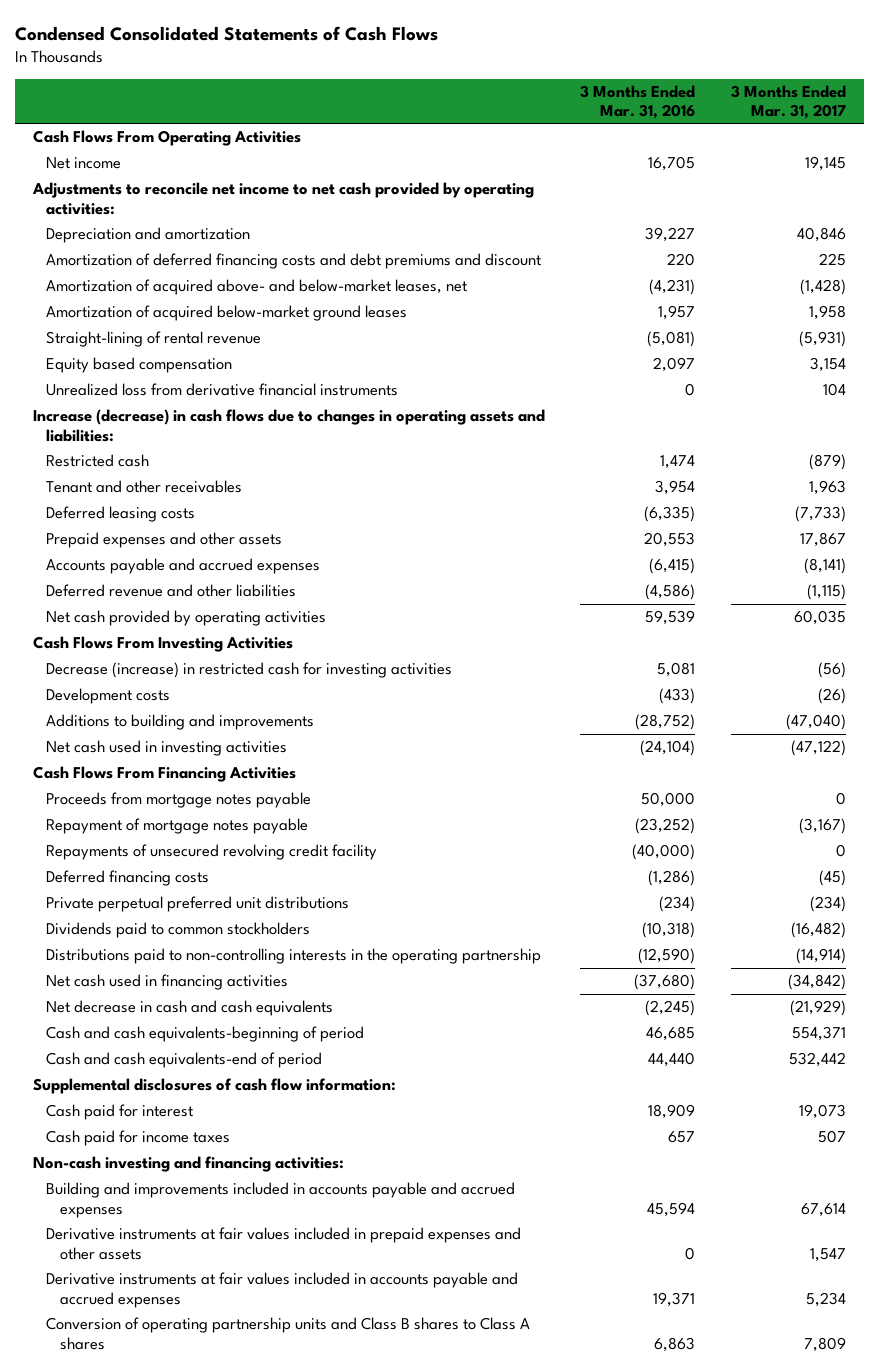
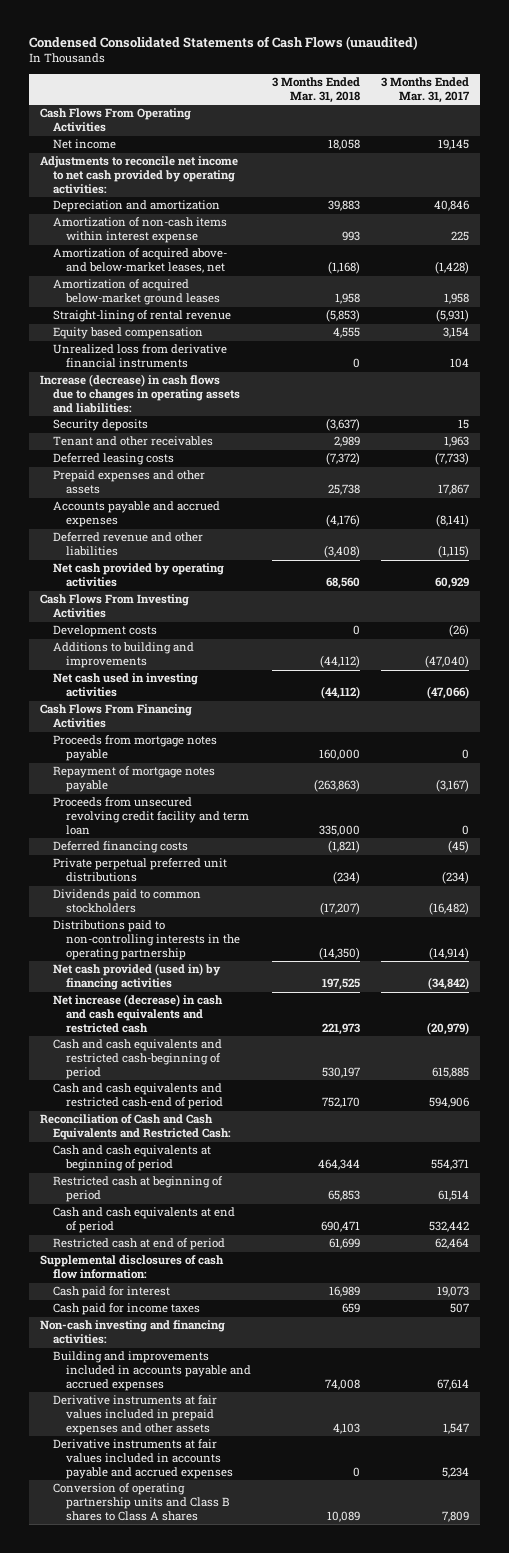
[14,26,438,42] Condensed Consolidated Statements of Cash Flows -> [29,36,419,51] Condensed Consolidated Statements of Cash Flows (unaudited)
[580,84,696,120] 3 Months Ended Mar. 31, 2016 -> none
none -> [271,77,360,103] 3 Months Ended Mar. 31, 2018
[46,253,542,270] Amortization of deferred financing costs and debt premiums and discount -> [52,217,227,244] Amortization of non-cash items within interest expense
[46,454,150,468] Restricted cash -> none
none -> [52,419,148,432] Security deposits
[794,610,847,626] 60,035 -> [434,577,469,590] 60,929
[46,662,453,679] Decrease (increase) in restricted cash for investing activities -> none
[791,740,847,757] (47,122) -> [426,686,469,700] (47,066)
[46,844,378,861] Repayments of unsecured revolving credit facility -> none
none -> [52,797,249,836] Proceeds from unsecured revolving credit facility and term loan
[46,974,289,991] Net cash used in financing activities -> [52,963,221,991] Net cash provided (used in) by financing activities
[46,1000,334,1017] Net decrease in cash and cash equivalents -> [52,994,223,1034] Net increase (decrease) in cash and cash equivalents and restricted cash
[790,1000,847,1017] (21,929) -> [426,1022,469,1036] (20,979)
none -> [52,1039,222,1080] Cash and cash equivalents and restricted cash-beginning of period
none -> [52,1083,223,1110] Cash and cash equivalents and restricted cash-end of period
none -> [39,1114,231,1141] Reconciliation of Cash and Cash Equivalents and Restricted Cash:
[46,1026,365,1043] Cash and cash equivalents-beginning of period -> [52,1145,211,1172] Cash and cash equivalents at beginning of period
none -> [52,1176,223,1203] Restricted cash at beginning of period
[46,1052,323,1069] Cash and cash equivalents-end of period -> [52,1207,235,1234] Cash and cash equivalents at end of period
none -> [52,1238,225,1251] Restricted cash at end of period

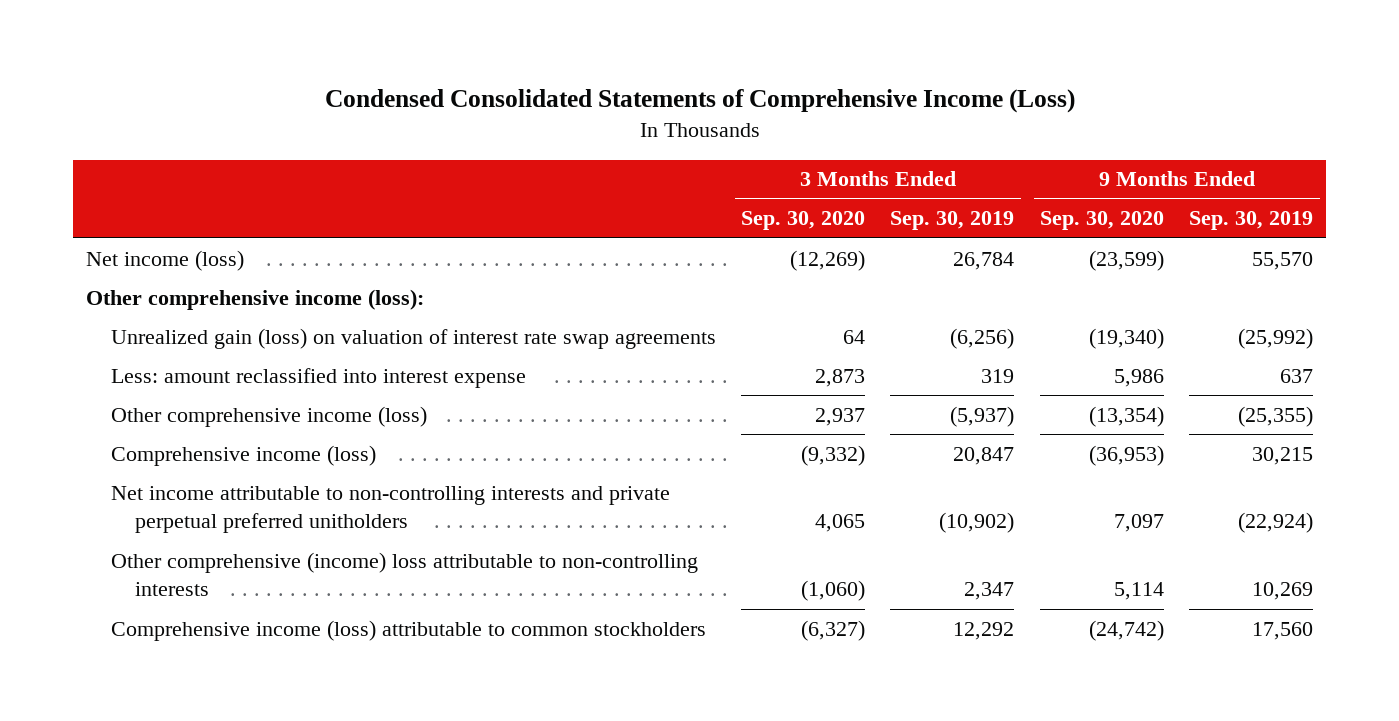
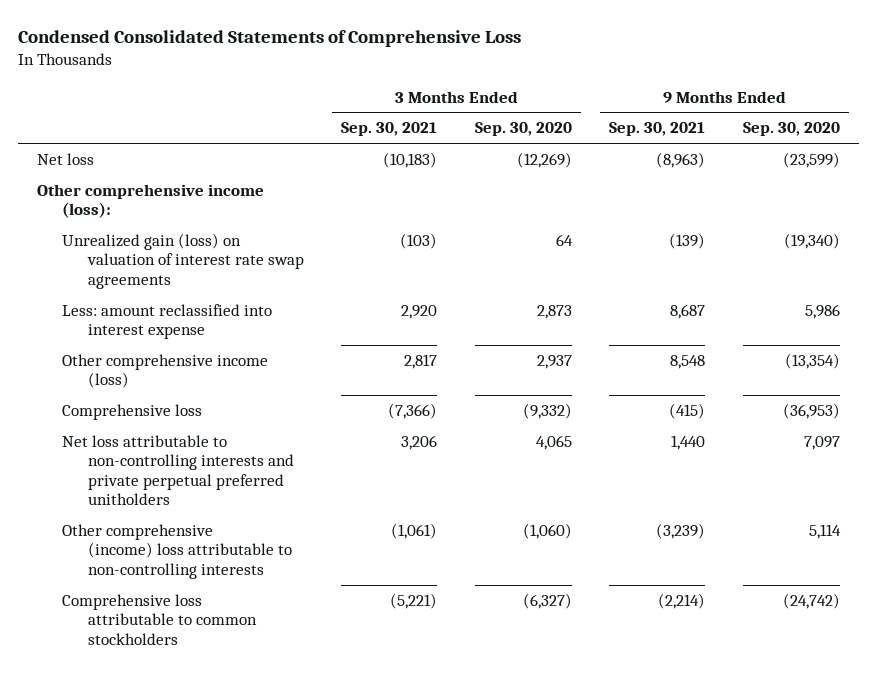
[324,89,1075,114] Condensed Consolidated Statements of Comprehensive Income (Loss) -> [17,30,521,48] Condensed Consolidated Statements of Comprehensive Loss
[890,211,1015,231] Sep. 30, 2019 -> none
[1189,211,1314,231] Sep. 30, 2019 -> none
none -> [341,122,438,137] Sep. 30, 2021
none -> [609,122,706,137] Sep. 30, 2021
[85,249,244,271] Net income (loss) -> [36,152,94,165] Net loss
[110,444,376,466] Comprehensive income (loss) -> [62,403,203,420] Comprehensive loss
[110,485,670,534] Net income attributable to non-controlling interests and private perpetual preferred unitholders -> [62,434,294,506] Net loss attributable to non-controlling interests and private perpetual preferred unitholders
[110,619,706,641] Comprehensive income (loss) attributable to common stockholders -> [62,593,257,645] Comprehensive loss attributable to common stockholders

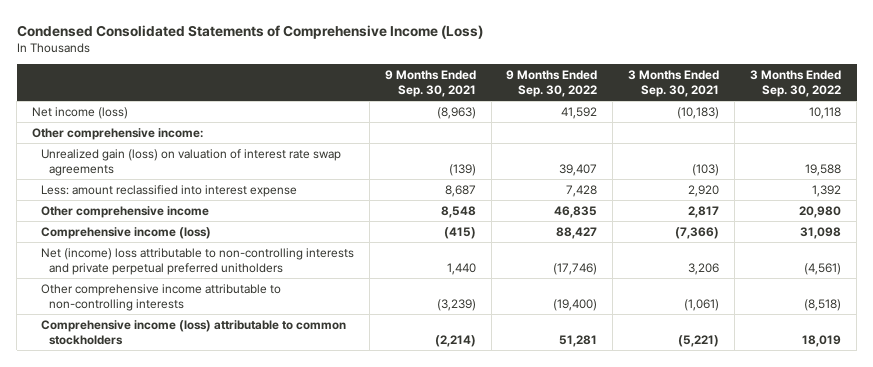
[17,30,521,48] Condensed Consolidated Statements of Comprehensive Loss -> [16,24,483,39] Condensed Consolidated Statements of Comprehensive Income (Loss)
[474,122,572,137] Sep. 30, 2020 -> none
[742,122,840,137] Sep. 30, 2020 -> none
none -> [506,69,598,98] 9 Months Ended Sep. 30, 2022
none -> [750,69,842,98] 3 Months Ended Sep. 30, 2022
[36,152,94,165] Net loss -> [32,106,129,119] Net income (loss)
[36,183,264,219] Other comprehensive income (loss): -> [32,127,204,140] Other comprehensive income:
[62,353,269,389] Other comprehensive income (loss) -> [40,205,209,218] Other comprehensive income
[62,403,203,420] Comprehensive loss -> [40,226,211,239] Comprehensive income (loss)
[62,434,294,506] Net loss attributable to non-controlling interests and private perpetual preferred unitholders -> [40,247,354,275] Net (income) loss attributable to non-controlling interests and private perpetual preferred unitholders
[62,523,292,579] Other comprehensive (income) loss attributable to non-controlling interests -> [40,283,281,311] Other comprehensive income attributable to non-controlling interests
[62,593,257,645] Comprehensive loss attributable to common stockholders -> [40,319,346,345] Comprehensive income (loss) attributable to common stockholders

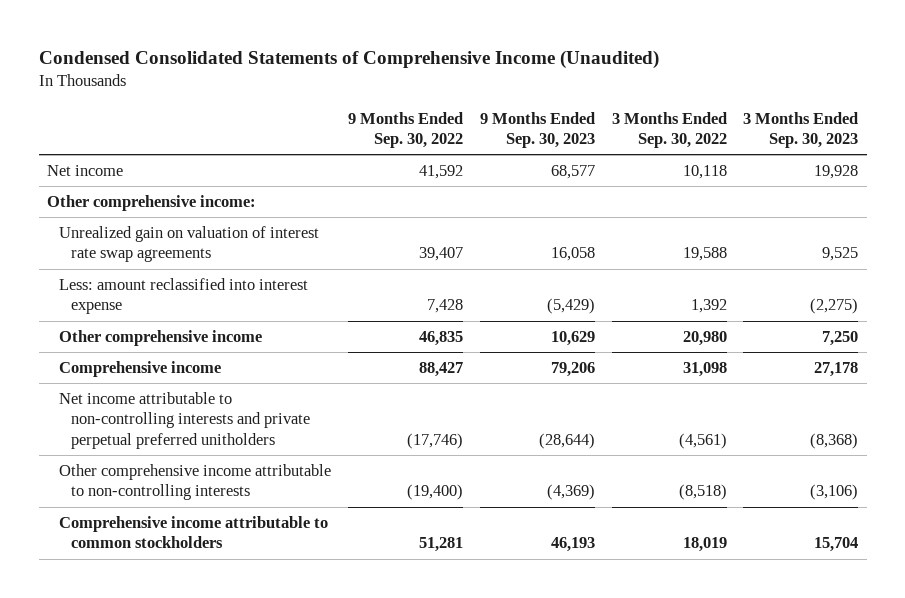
[16,24,483,39] Condensed Consolidated Statements of Comprehensive Income (Loss) -> [38,50,659,70] Condensed Consolidated Statements of Comprehensive Income (Unaudited)
[384,69,476,98] 9 Months Ended Sep. 30, 2021 -> none
[628,69,720,98] 3 Months Ended Sep. 30, 2021 -> none
none -> [479,111,595,148] 9 Months Ended Sep. 30, 2023
none -> [743,111,859,148] 3 Months Ended Sep. 30, 2023
[32,106,129,119] Net income (loss) -> [46,165,123,177] Net income
[40,148,341,176] Unrealized gain (loss) on valuation of interest rate swap agreements -> [59,226,320,263] Unrealized gain on valuation of interest rate swap agreements
[40,226,211,239] Comprehensive income (loss) -> [59,361,222,378] Comprehensive income
[40,247,354,275] Net (income) loss attributable to non-controlling interests and private perpetual preferred unitholders -> [59,392,311,449] Net income attributable to non-controlling interests and private perpetual preferred unitholders
[40,319,346,345] Comprehensive income (loss) attributable to common stockholders -> [59,516,329,549] Comprehensive income attributable to common stockholders

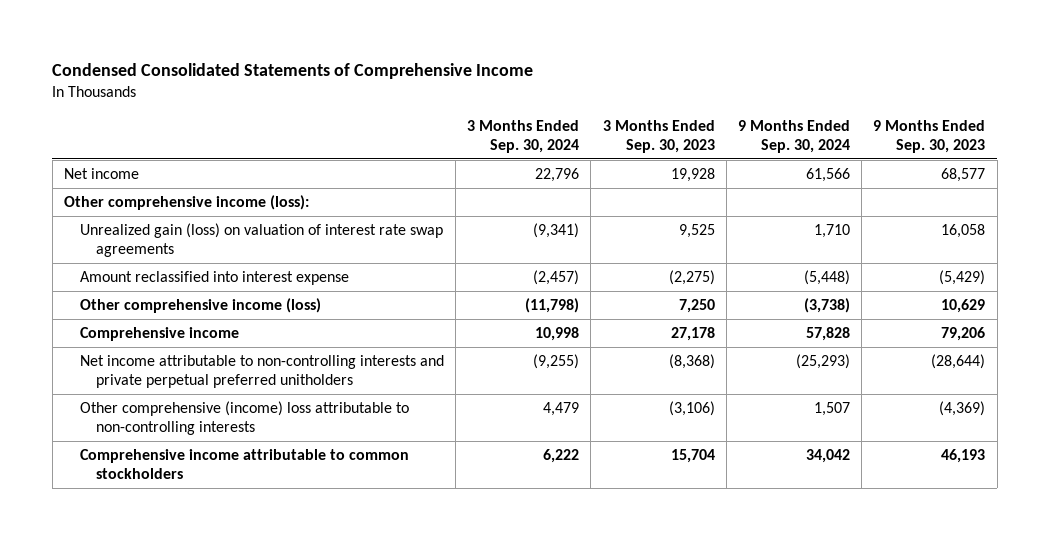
[38,50,659,70] Condensed Consolidated Statements of Comprehensive Income (Unaudited) -> [52,62,534,79] Condensed Consolidated Statements of Comprehensive Income
[347,111,463,148] 9 Months Ended Sep. 30, 2022 -> none
[611,111,727,148] 3 Months Ended Sep. 30, 2022 -> none
none -> [467,119,580,154] 3 Months Ended Sep. 30, 2024
none -> [738,119,851,154] 9 Months Ended Sep. 30, 2024
[46,195,256,212] Other comprehensive income: -> [63,194,309,210] Other comprehensive income (loss):
[59,226,320,263] Unrealized gain on valuation of interest rate swap agreements -> [79,222,443,258] Unrealized gain (loss) on valuation of interest rate swap agreements
[59,278,309,315] Less: amount reclassified into interest expense -> [79,270,349,285] Amount reclassified into interest expense
[59,330,263,347] Other comprehensive income -> [79,297,321,313] Other comprehensive income (loss)
[59,464,332,501] Other comprehensive income attributable to non-controlling interests -> [79,400,409,436] Other comprehensive (income) loss attributable to non-controlling interests

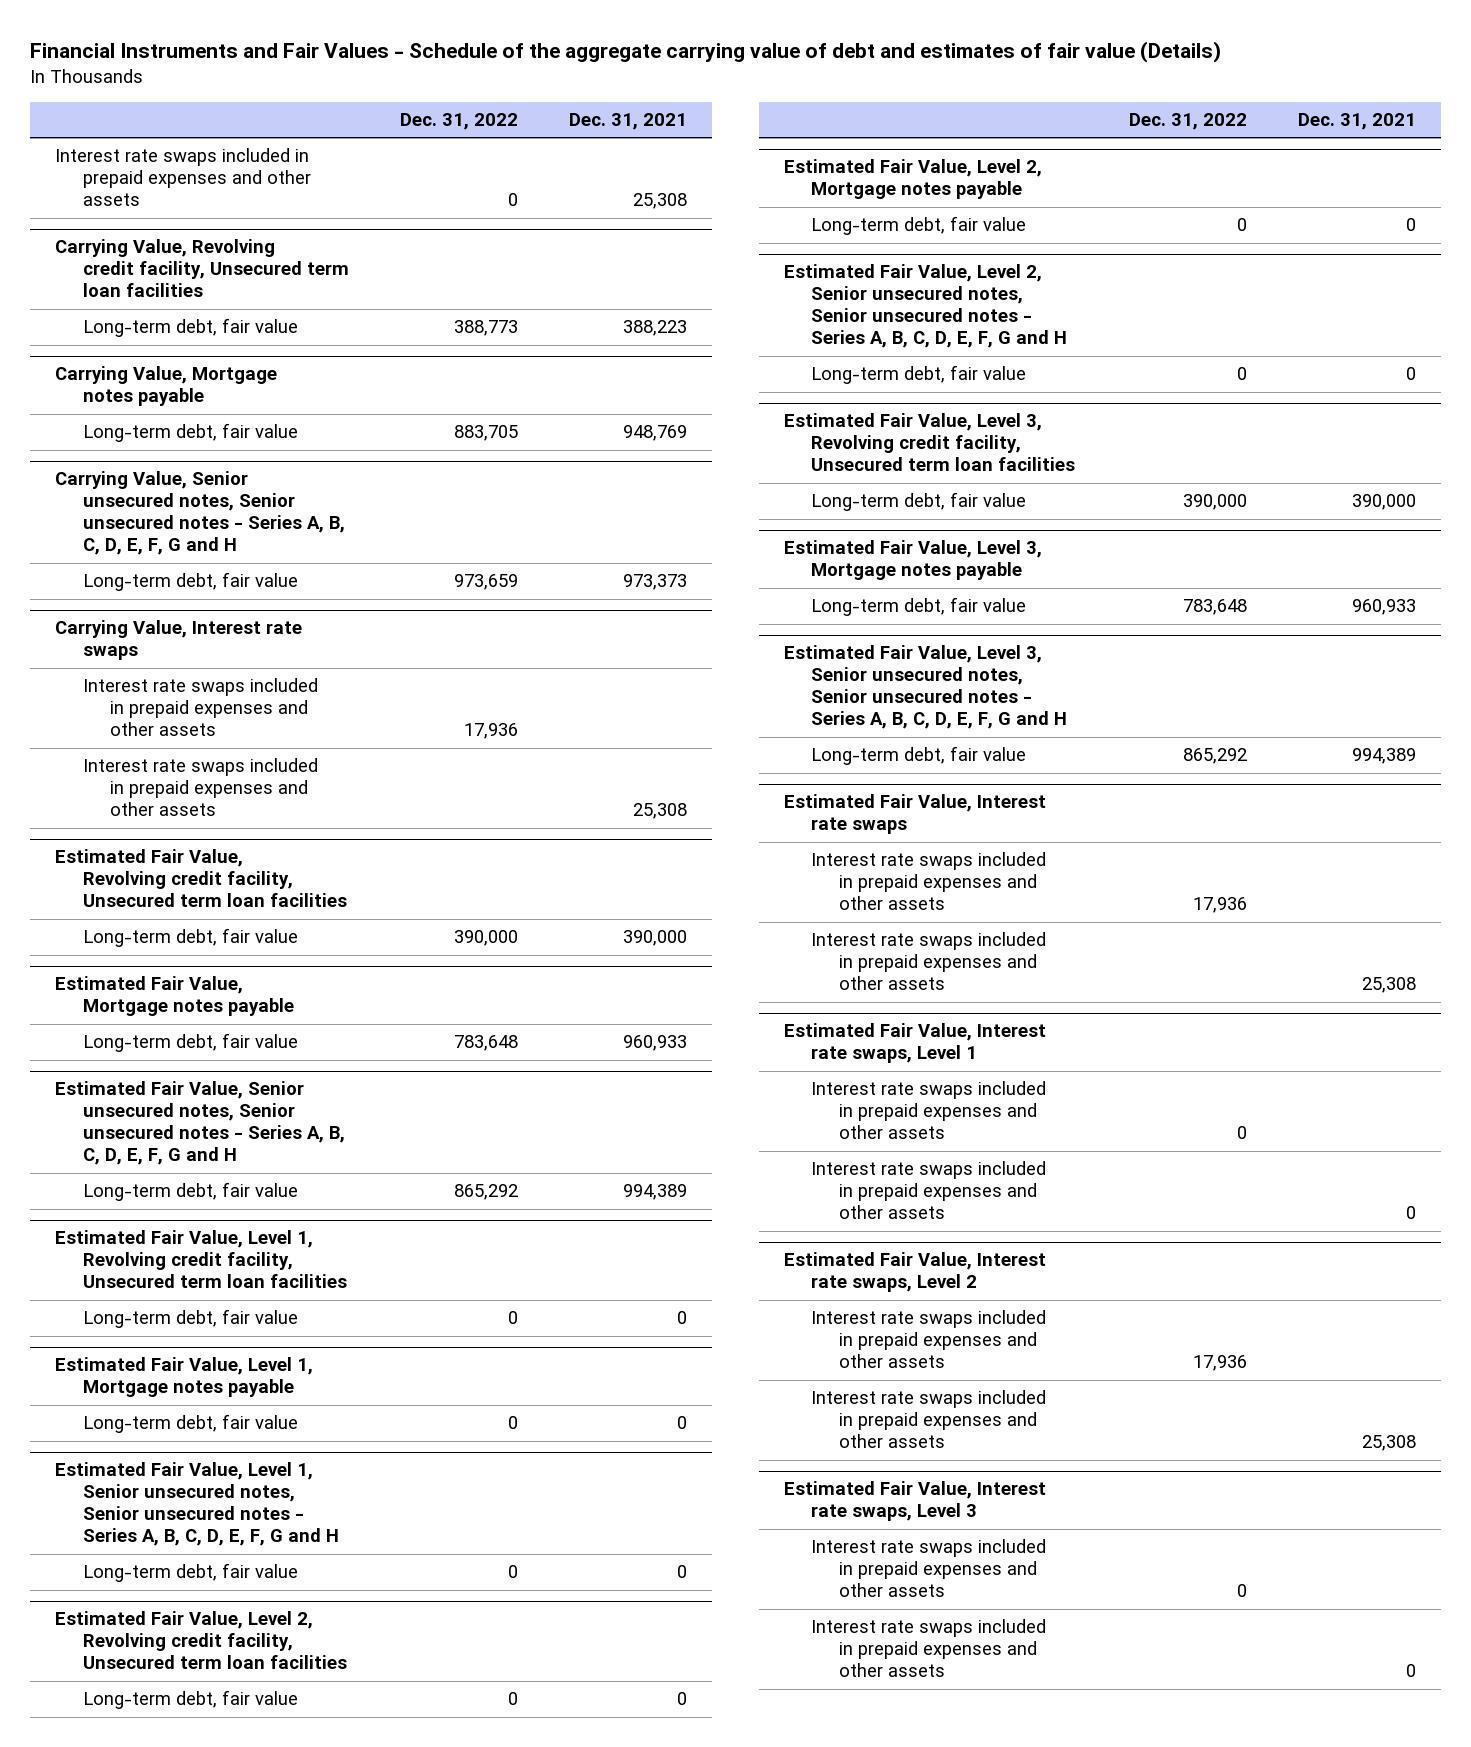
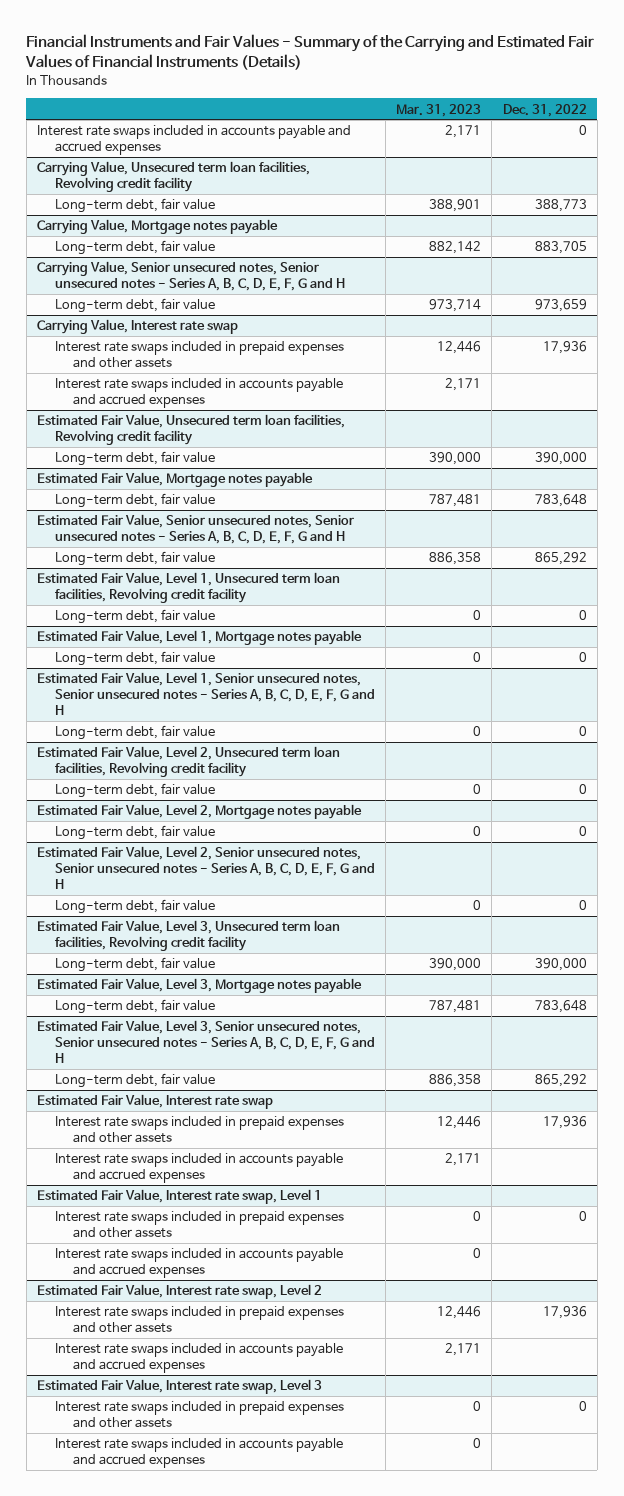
[29,41,1221,64] Financial Instruments and Fair Values - Schedule of the aggregate carrying value of debt and estimates of fair value (Details) -> [25,33,595,71] Financial Instruments and Fair Values - Summary of the Carrying and Estimated Fair Values of Financial Instruments (Details)
[568,113,687,131] Dec. 31, 2021 -> none
none -> [396,103,482,117] Mar. 31, 2023
[55,148,311,207] Interest rate swaps included in prepaid expenses and other assets -> [36,125,351,156] Interest rate swaps included in accounts payable and accrued expenses
[55,239,349,298] Carrying Value, Revolving credit facility, Unsecured term loan facilities -> [36,161,310,193] Carrying Value, Unsecured term loan facilities, Revolving credit facility
[55,620,303,661] Carrying Value, Interest rate swaps -> [36,319,238,335] Carrying Value, Interest rate swap
[82,758,318,817] Interest rate swaps included in prepaid expenses and other assets -> [54,378,343,409] Interest rate swaps included in accounts payable and accrued expenses
[55,849,347,908] Estimated Fair Value, Revolving credit facility, Unsecured term loan facilities -> [36,414,345,446] Estimated Fair Value, Unsecured term loan facilities, Revolving credit facility
[55,1230,347,1289] Estimated Fair Value, Level 1, Revolving credit facility, Unsecured term loan facilities -> [36,572,340,604] Estimated Fair Value, Level 1, Unsecured term loan facilities, Revolving credit facility
[55,1611,347,1670] Estimated Fair Value, Level 2, Revolving credit facility, Unsecured term loan facilities -> [36,746,340,778] Estimated Fair Value, Level 2, Unsecured term loan facilities, Revolving credit facility
[784,413,1076,472] Estimated Fair Value, Level 3, Revolving credit facility, Unsecured term loan facilities -> [36,920,340,952] Estimated Fair Value, Level 3, Unsecured term loan facilities, Revolving credit facility
[784,794,1047,835] Estimated Fair Value, Interest rate swaps -> [36,1094,273,1110] Estimated Fair Value, Interest rate swap
[811,932,1047,991] Interest rate swaps included in prepaid expenses and other assets -> [54,1153,343,1184] Interest rate swaps included in accounts payable and accrued expenses
[784,1023,1047,1064] Estimated Fair Value, Interest rate swaps, Level 1 -> [36,1189,322,1205] Estimated Fair Value, Interest rate swap, Level 1
[811,1161,1047,1220] Interest rate swaps included in prepaid expenses and other assets -> [54,1248,343,1279] Interest rate swaps included in accounts payable and accrued expenses
[784,1252,1047,1293] Estimated Fair Value, Interest rate swaps, Level 2 -> [36,1284,322,1300] Estimated Fair Value, Interest rate swap, Level 2
[811,1390,1047,1449] Interest rate swaps included in prepaid expenses and other assets -> [54,1343,343,1374] Interest rate swaps included in accounts payable and accrued expenses
[784,1481,1047,1522] Estimated Fair Value, Interest rate swaps, Level 3 -> [36,1379,322,1395] Estimated Fair Value, Interest rate swap, Level 3
[811,1619,1047,1678] Interest rate swaps included in prepaid expenses and other assets -> [54,1438,343,1469] Interest rate swaps included in accounts payable and accrued expenses

